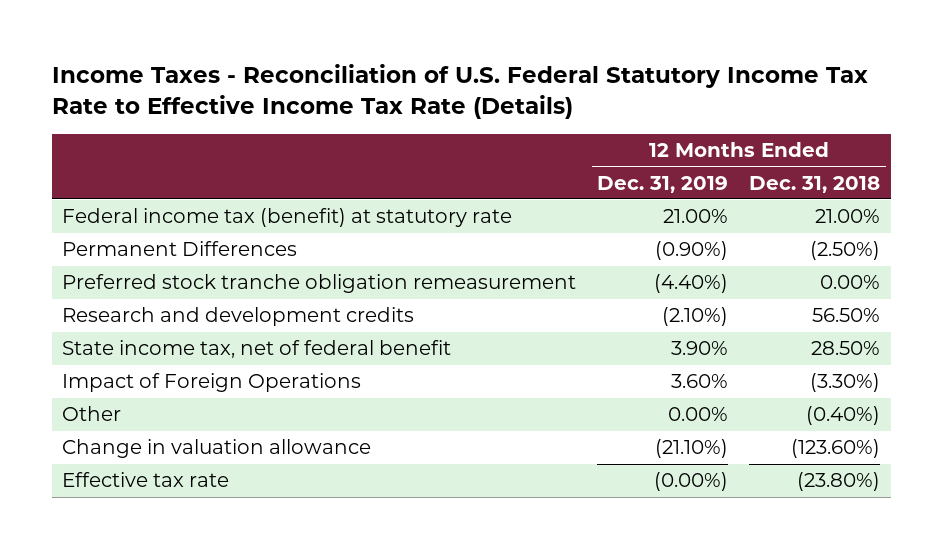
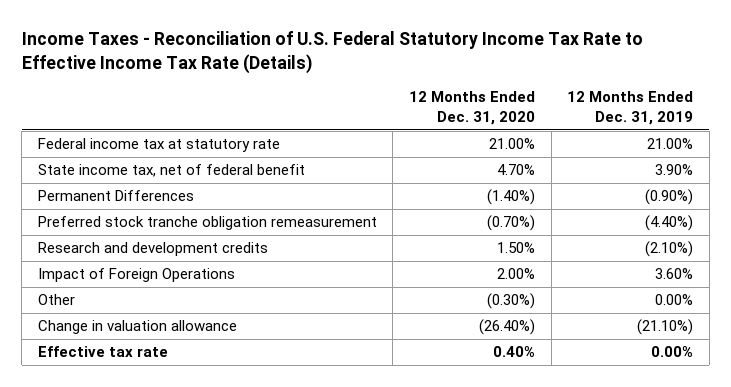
[749,175,881,193] Dec. 31, 2018 -> none
none -> [409,91,536,126] 12 Months Ended Dec. 31, 2020
[62,208,513,228] Federal income tax (benefit) at statutory rate -> [37,138,280,153] Federal income tax at statutory rate
[62,340,452,359] State income tax, net of federal benefit -> [37,164,305,178] State income tax, net of federal benefit
[654,472,729,492] (0.00%) -> [651,346,694,358] 0.00%

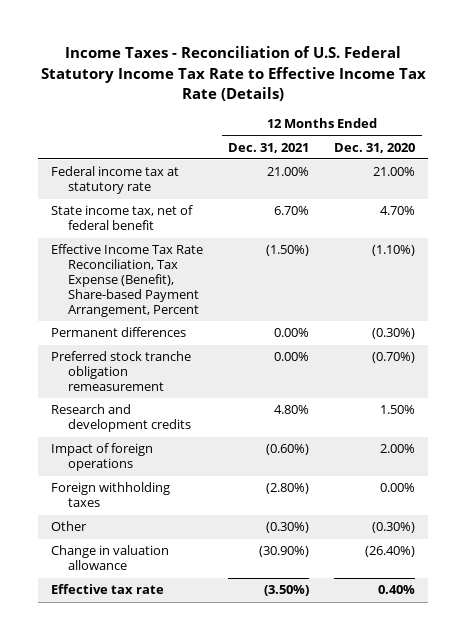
[567,91,694,126] 12 Months Ended Dec. 31, 2019 -> none
none -> [228,142,310,153] Dec. 31, 2021
none -> [50,244,203,318] Effective Income Tax Rate Reconciliation, Tax Expense (Benefit), Share-based Payment Arrangement, Percent
[37,190,194,202] Permanent Differences -> [50,327,186,338] Permanent differences
[487,189,536,206] (1.40%) -> [372,328,416,340] (0.30%)
[37,268,235,283] Impact of Foreign Operations -> [50,443,153,472] Impact of foreign operations
none -> [50,482,170,508] Foreign withholding taxes

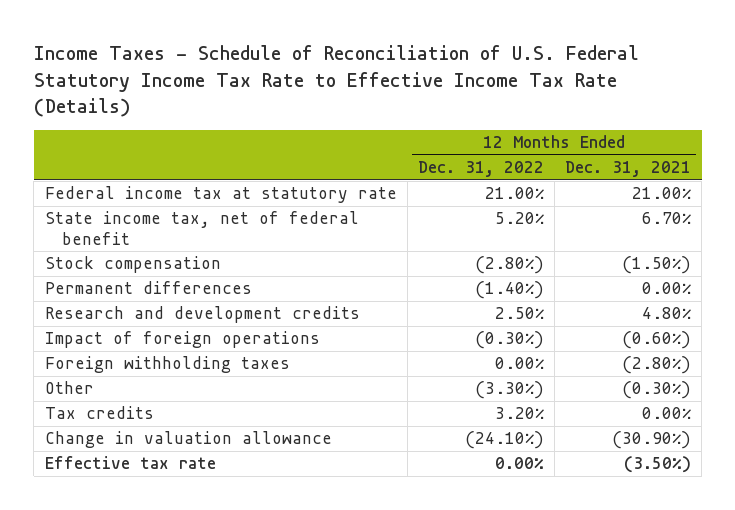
[41,46,427,101] Income Taxes - Reconciliation of U.S. Federal Statutory Income Tax Rate to Effective Income Tax Rate (Details) -> [33,45,639,118] Income Taxes - Schedule of Reconciliation of U.S. Federal Statutory Income Tax Rate to Effective Income Tax Rate (Details)
[334,142,416,153] Dec. 31, 2020 -> none
none -> [417,161,544,178] Dec. 31, 2022
[50,244,203,318] Effective Income Tax Rate Reconciliation, Tax Expense (Benefit), Share-based Payment Arrangement, Percent -> [44,256,221,274] Stock compensation
[50,351,191,392] Preferred stock tranche obligation remeasurement -> none
none -> [44,406,154,420] Tax credits

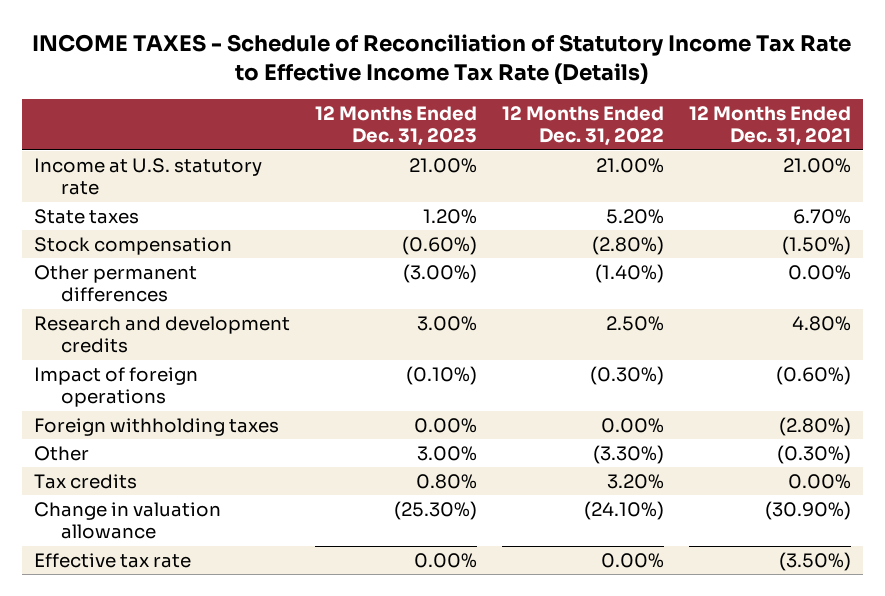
[33,45,639,118] Income Taxes - Schedule of Reconciliation of U.S. Federal Statutory Income Tax Rate to Effective Income Tax Rate (Details) -> [32,34,852,84] INCOME TAXES - Schedule of Reconciliation of Statutory Income Tax Rate to Effective Income Tax Rate (Details)
none -> [315,105,478,147] 12 Months Ended Dec. 31, 2023
[44,186,397,204] Federal income tax at statutory rate -> [34,158,263,196] Income at U.S. statutory rate
[44,211,359,245] State income tax, net of federal benefit -> [34,209,140,225] State taxes
[44,281,252,295] Permanent differences -> [34,265,198,303] Other permanent differences

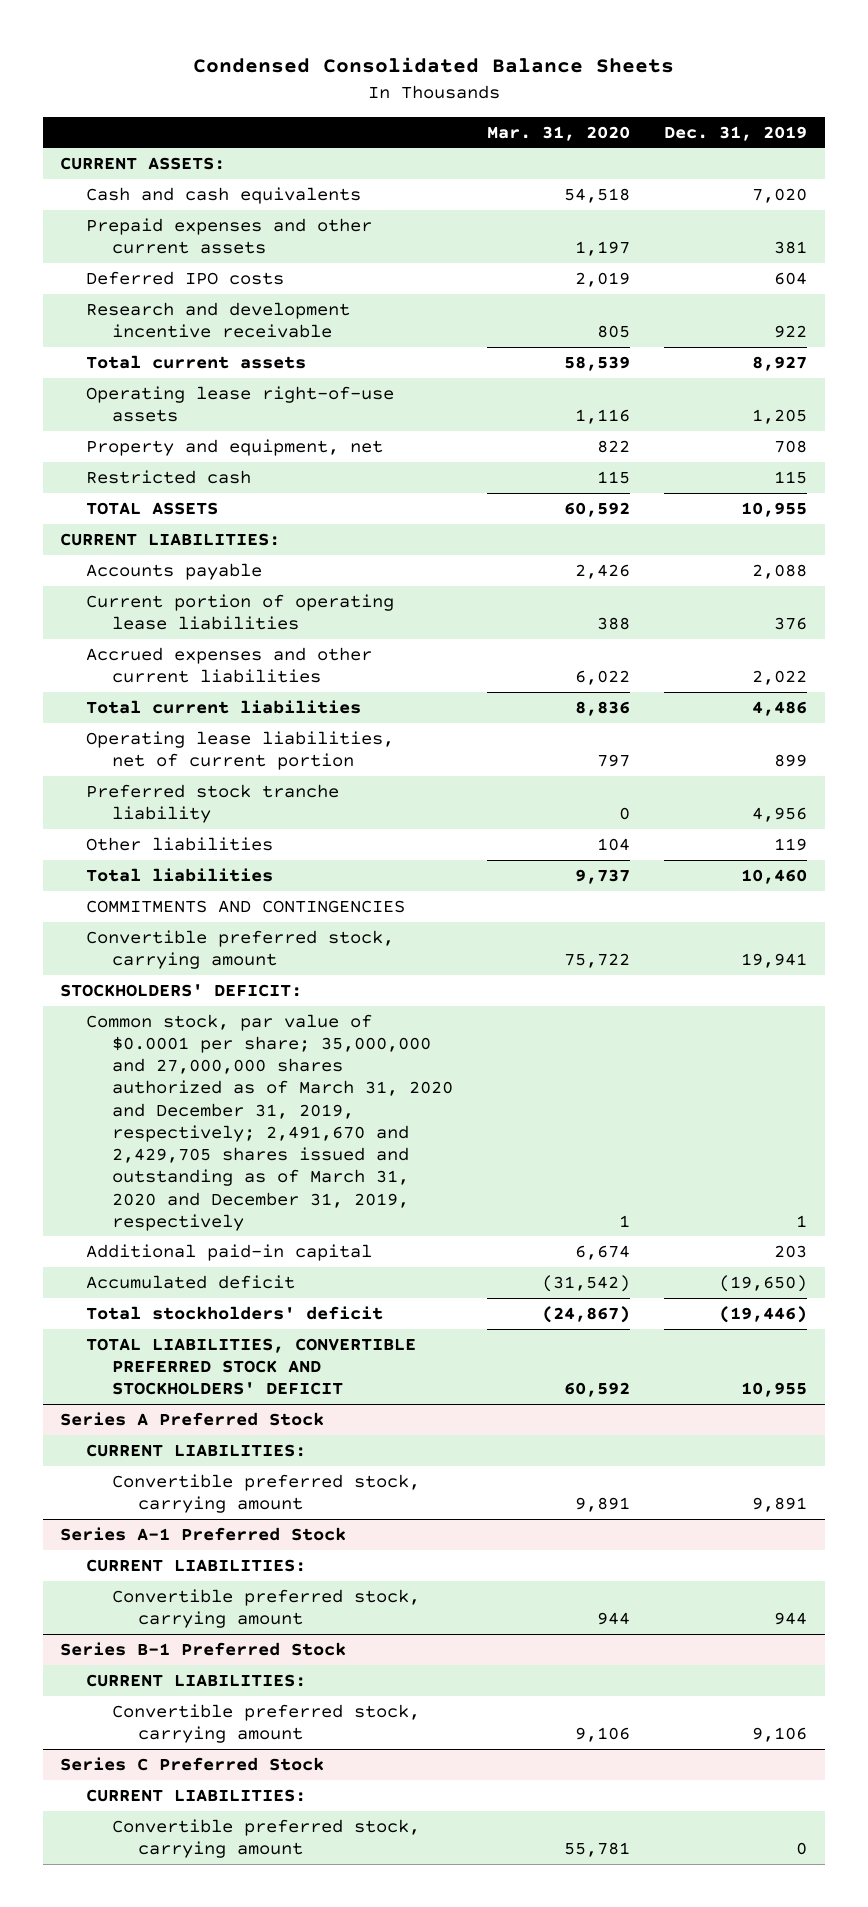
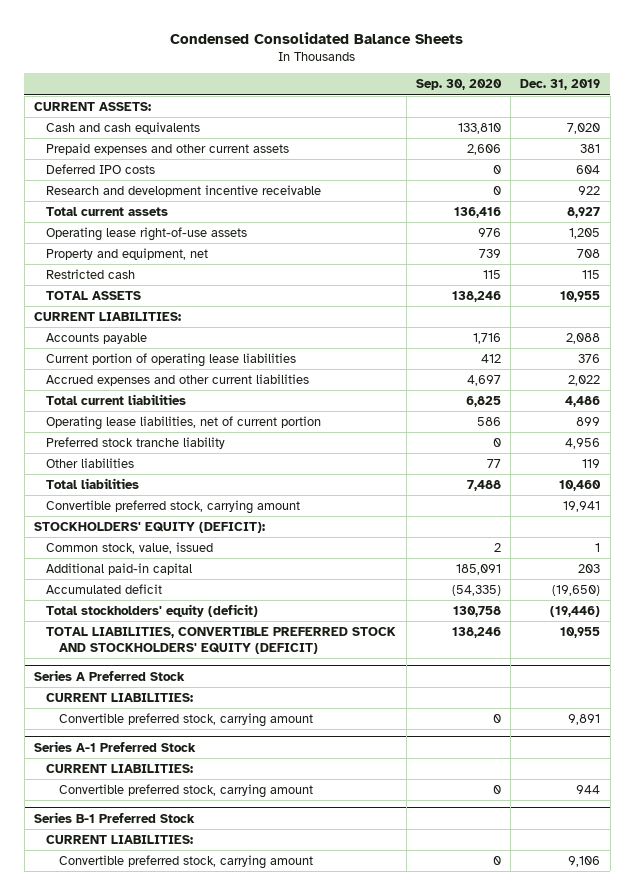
[487,125,631,141] Mar. 31, 2020 -> none
none -> [415,79,502,91] Sep. 30, 2020
[86,899,406,913] COMMITMENTS AND CONTINGENCIES -> none
[60,983,303,997] STOCKHOLDERS' DEFICIT: -> [33,521,265,533] STOCKHOLDERS' EQUITY (DEFICIT):
[86,1013,454,1231] Common stock, par value of $0.0001 per share; 35,000,000 and 27,000,000 shares authorized as of March 31, 2020 and December 31, 2019, respectively; 2,491,670 and 2,429,705 shares issued and outstanding as of March 31, 2020 and December 31, 2019, respectively -> [46,541,214,554] Common stock, value, issued
[86,1305,384,1320] Total stockholders' deficit -> [46,603,259,617] Total stockholders' equity (deficit)
[86,1337,417,1396] TOTAL LIABILITIES, CONVERTIBLE PREFERRED STOCK AND STOCKHOLDERS' DEFICIT -> [46,626,397,654] TOTAL LIABILITIES, CONVERTIBLE PREFERRED STOCK AND STOCKHOLDERS' EQUITY (DEFICIT)
[60,1756,325,1771] Series C Preferred Stock -> none
[86,1788,307,1802] CURRENT LIABILITIES: -> none
[112,1818,421,1859] Convertible preferred stock, carrying amount -> none

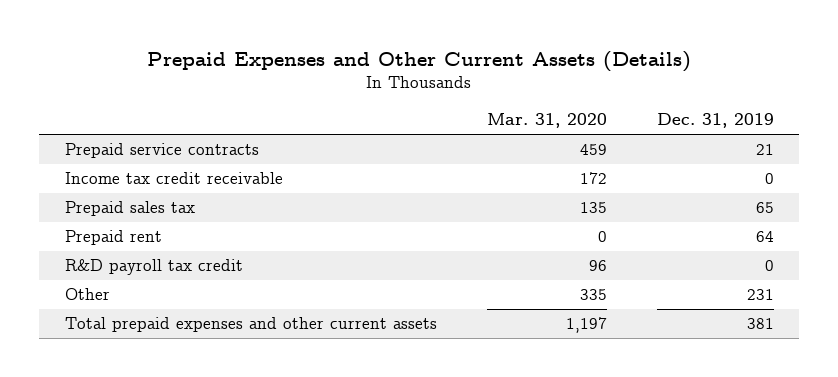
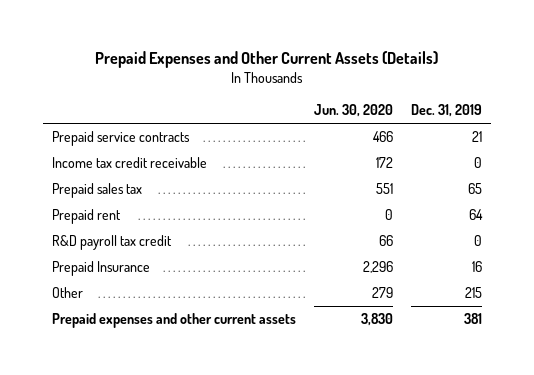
[486,113,607,129] Mar. 31, 2020 -> none
none -> [314,103,394,117] Jun. 30, 2020
none -> [51,261,150,277] Prepaid Insurance
[746,289,774,301] 231 -> [465,287,483,299] 215
[64,317,437,333] Total prepaid expenses and other current assets -> [51,313,296,329] Prepaid expenses and other current assets

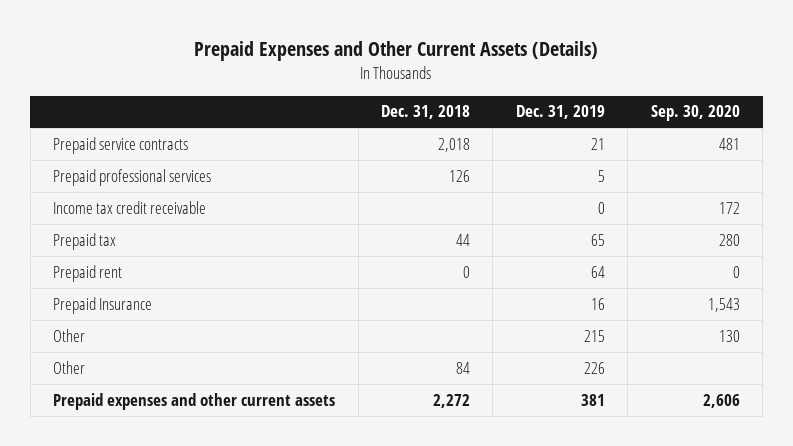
[314,103,394,117] Jun. 30, 2020 -> none
none -> [380,105,470,120] Dec. 31, 2018
none -> [650,105,740,122] Sep. 30, 2020
none -> [53,168,212,186] Prepaid professional services
[51,183,142,199] Prepaid sales tax -> [53,232,117,250] Prepaid tax
[51,235,172,251] R&D payroll tax credit -> none
none -> [53,360,86,374] Other

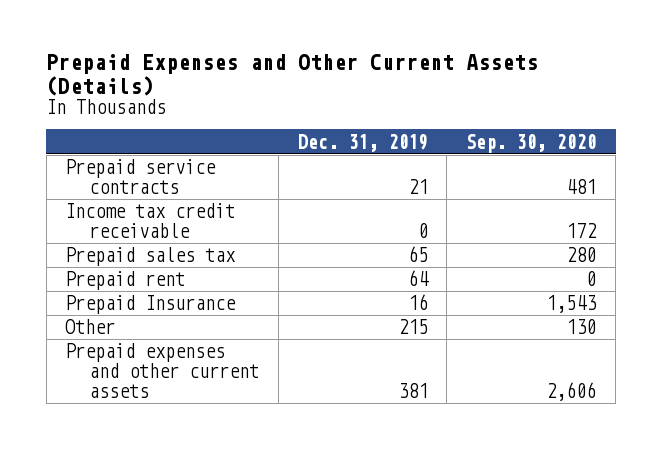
[380,105,470,120] Dec. 31, 2018 -> none
[53,168,212,186] Prepaid professional services -> none
[53,232,117,250] Prepaid tax -> [65,247,237,267] Prepaid sales tax
[53,360,86,374] Other -> none

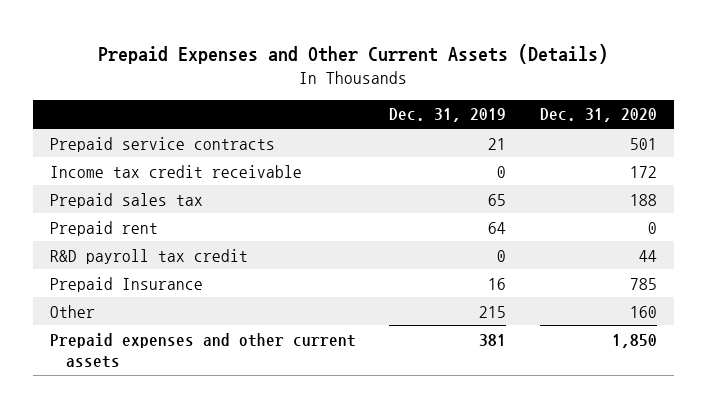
[466,133,597,153] Sep. 30, 2020 -> none
none -> [539,108,657,123] Dec. 31, 2020
none -> [49,248,248,264] R&D payroll tax credit

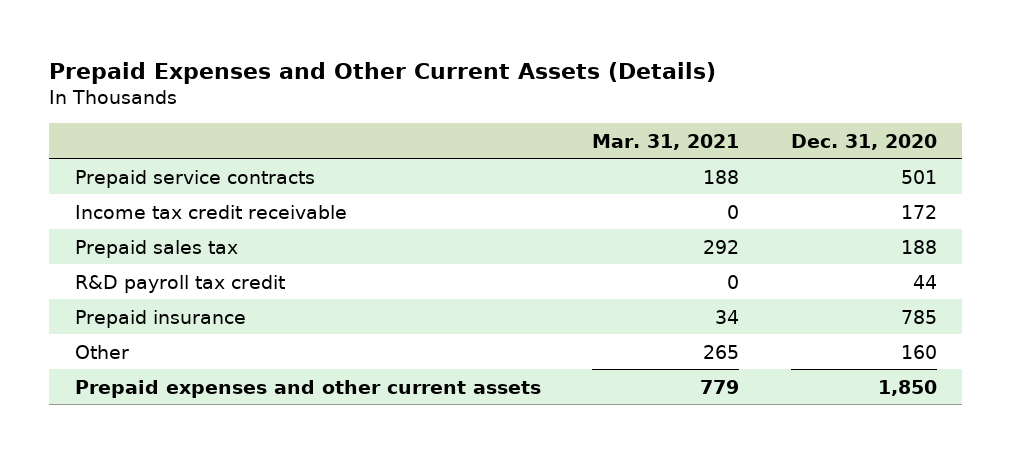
[389,108,507,123] Dec. 31, 2019 -> none
none -> [592,133,740,150] Mar. 31, 2021
[49,220,158,236] Prepaid rent -> none
[49,276,203,292] Prepaid Insurance -> [75,309,247,328] Prepaid insurance

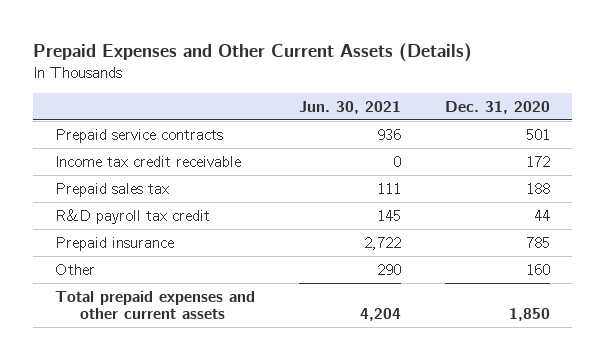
[592,133,740,150] Mar. 31, 2021 -> none
none -> [299,100,402,114] Jun. 30, 2021
[75,379,542,398] Prepaid expenses and other current assets -> [55,290,256,320] Total prepaid expenses and other current assets

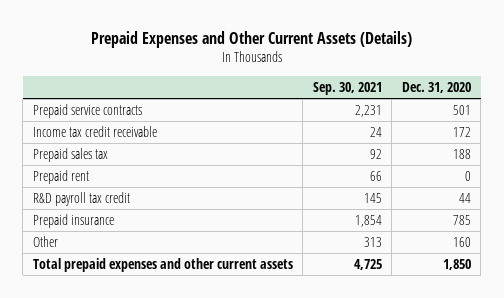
[299,100,402,114] Jun. 30, 2021 -> none
none -> [312,82,382,96] Sep. 30, 2021
none -> [32,169,89,184] Prepaid rent

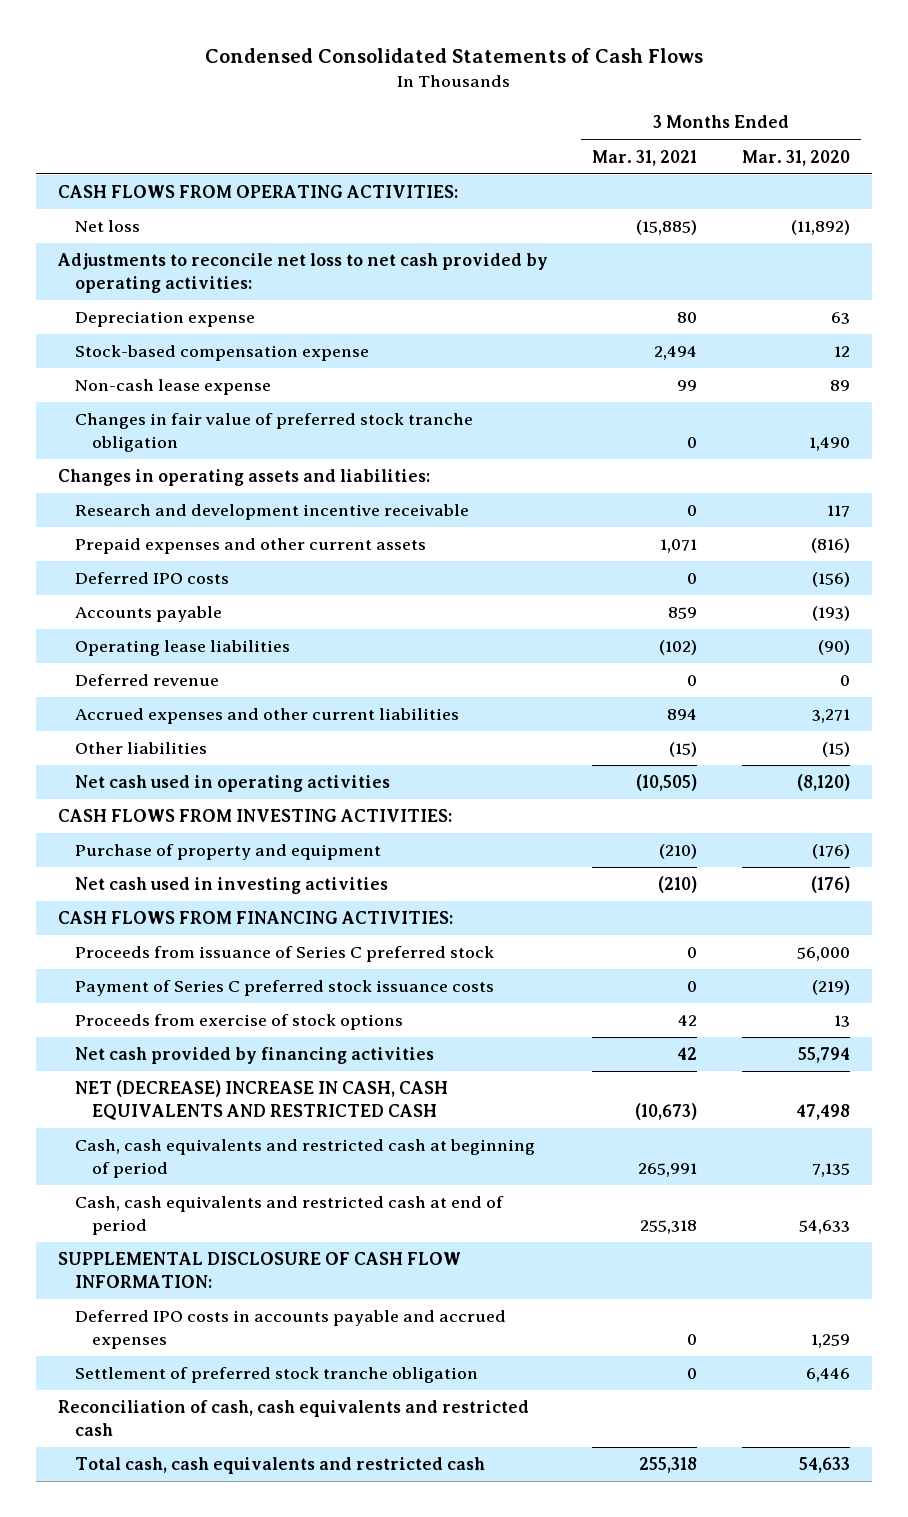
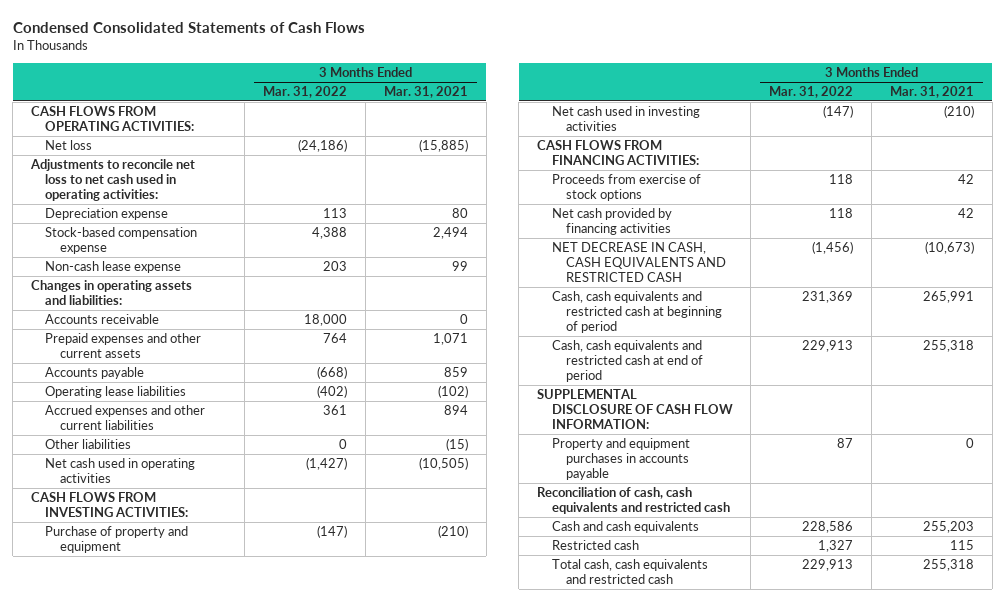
[741,149,850,166] Mar. 31, 2020 -> none
none -> [263,86,348,99] Mar. 31, 2022
[56,253,548,293] Adjustments to reconcile net loss to net cash provided by operating activities: -> [29,159,195,202] Adjustments to reconcile net loss to net cash used in operating activities:
[75,413,474,452] Changes in fair value of preferred stock tranche obligation -> none
[75,504,470,521] Research and development incentive receivable -> none
none -> [45,314,160,325] Accounts receivable
[75,572,230,585] Deferred IPO costs -> none
[75,674,220,687] Deferred revenue -> none
[75,946,495,963] Proceeds from issuance of Series C preferred stock -> none
[75,980,495,997] Payment of Series C preferred stock issuance costs -> none
[75,1080,449,1120] NET (DECREASE) INCREASE IN CASH, CASH EQUIVALENTS AND RESTRICTED CASH -> [551,242,727,283] NET DECREASE IN CASH, CASH EQUIVALENTS AND RESTRICTED CASH
[75,1310,507,1349] Deferred IPO costs in accounts payable and accrued expenses -> none
[75,1367,479,1384] Settlement of preferred stock tranche obligation -> none
none -> [551,438,690,481] Property and equipment purchases in accounts payable
none -> [551,521,699,534] Cash and cash equivalents
none -> [551,540,639,551] Restricted cash

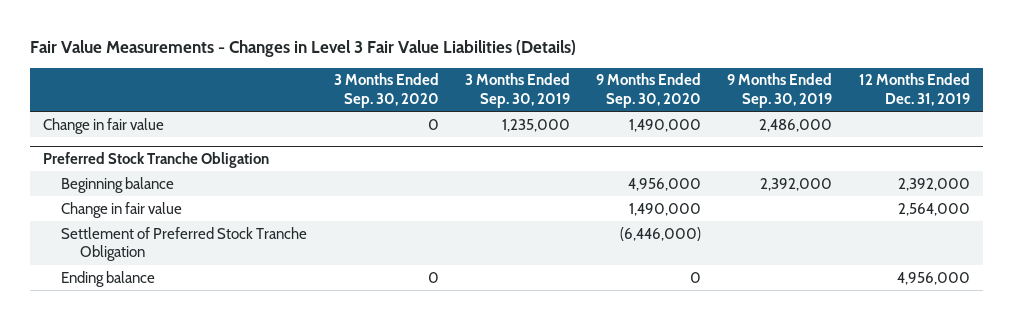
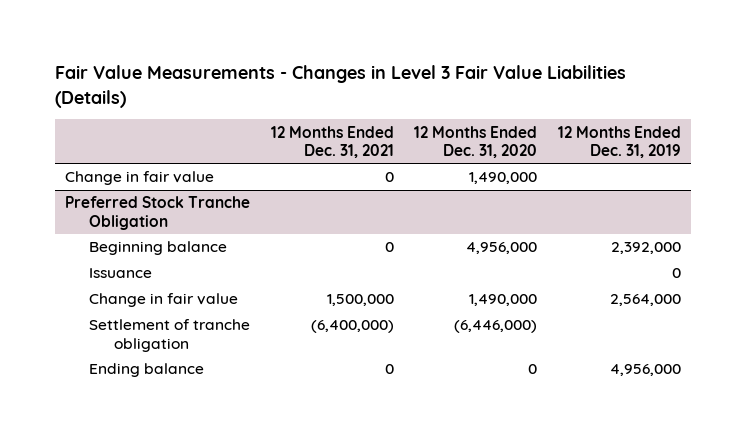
[333,73,439,109] 3 Months Ended Sep. 30, 2020 -> none
[464,73,570,109] 3 Months Ended Sep. 30, 2019 -> none
[596,73,702,109] 9 Months Ended Sep. 30, 2020 -> none
[727,73,833,109] 9 Months Ended Sep. 30, 2019 -> none
none -> [270,125,394,158] 12 Months Ended Dec. 31, 2021
none -> [414,125,538,158] 12 Months Ended Dec. 31, 2020
none -> [89,268,153,279] Issuance
[61,226,308,262] Settlement of Preferred Stock Tranche Obligation -> [89,319,251,352] Settlement of tranche obligation

